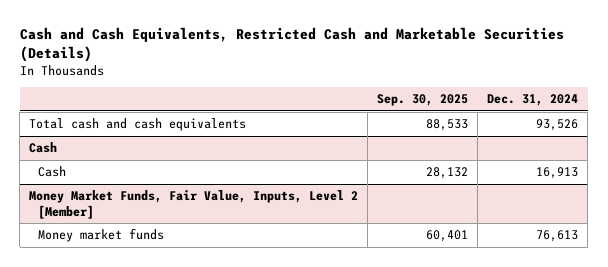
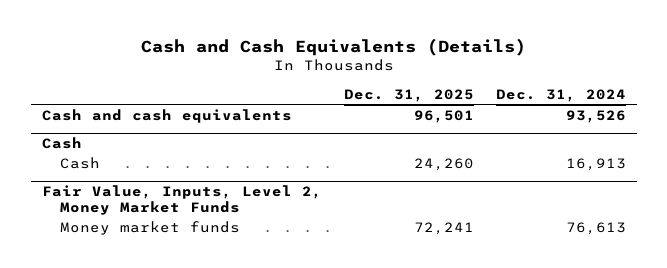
[19,26,564,62] Cash and Cash Equivalents, Restricted Cash and Marketable Securities (Details) -> [140,37,526,56] Cash and Cash Equivalents (Details)
[377,94,469,107] Sep. 30, 2025 -> none
none -> [343,88,474,102] Dec. 31, 2025
[29,118,247,132] Total cash and cash equivalents -> [41,108,292,123] Cash and cash equivalents
[29,190,359,219] Money Market Funds, Fair Value, Inputs, Level 2 [Member] -> [41,184,322,215] Fair Value, Inputs, Level 2, Money Market Funds

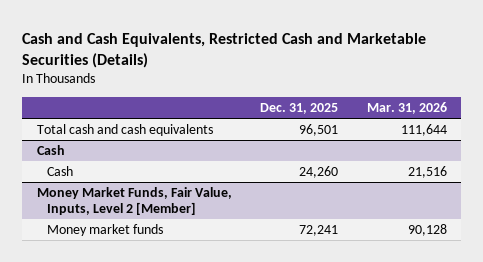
[140,37,526,56] Cash and Cash Equivalents (Details) -> [22,32,427,68] Cash and Cash Equivalents, Restricted Cash and Marketable Securities (Details)
[495,88,626,102] Dec. 31, 2024 -> none
none -> [366,101,447,114] Mar. 31, 2026
[41,108,292,123] Cash and cash equivalents -> [36,124,213,137] Total cash and cash equivalents
[41,184,322,215] Fair Value, Inputs, Level 2, Money Market Funds -> [36,187,232,216] Money Market Funds, Fair Value, Inputs, Level 2 [Member]

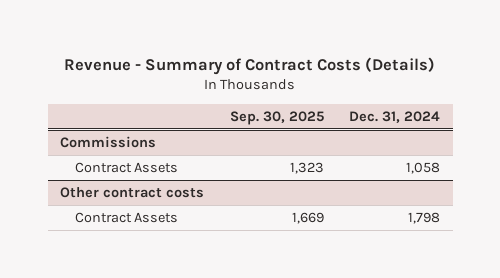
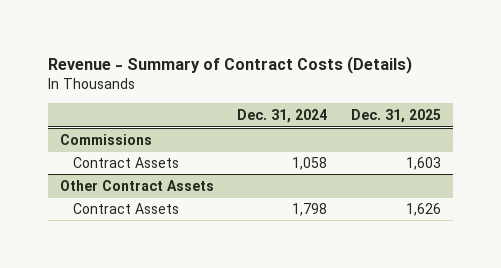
[229,110,324,125] Sep. 30, 2025 -> none
none -> [350,108,441,123] Dec. 31, 2025
[60,186,205,198] Other contract costs -> [59,179,214,191] Other Contract Assets

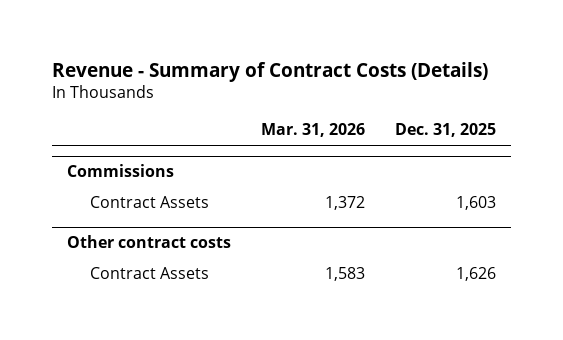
[237,108,328,123] Dec. 31, 2024 -> none
none -> [261,123,366,138] Mar. 31, 2026
[59,179,214,191] Other Contract Assets -> [66,235,231,249] Other contract costs

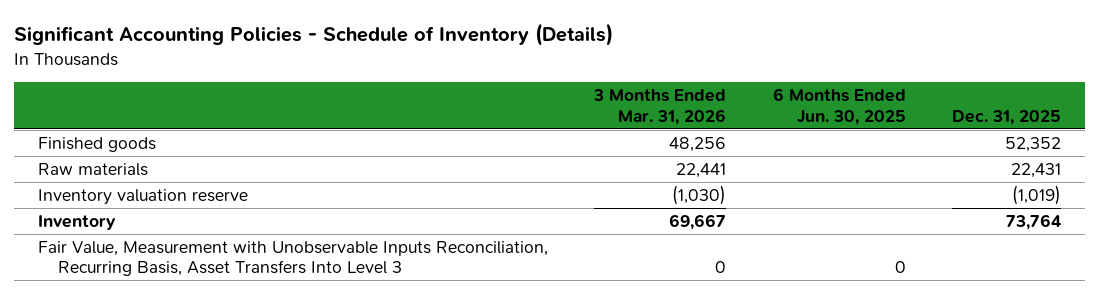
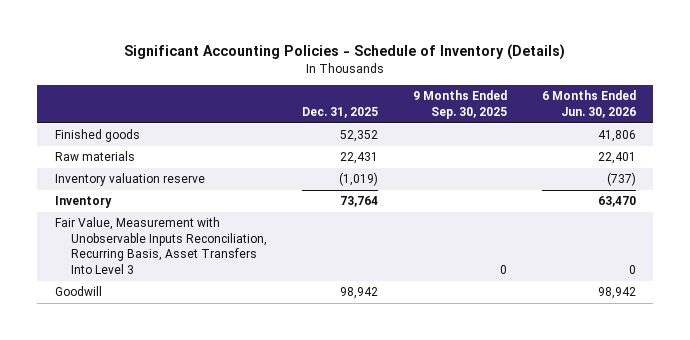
[593,89,727,125] 3 Months Ended Mar. 31, 2026 -> none
[772,88,906,125] 6 Months Ended Jun. 30, 2025 -> none
none -> [412,90,507,120] 9 Months Ended Sep. 30, 2025
none -> [541,90,636,119] 6 Months Ended Jun. 30, 2026
none -> [54,286,102,297] Goodwill

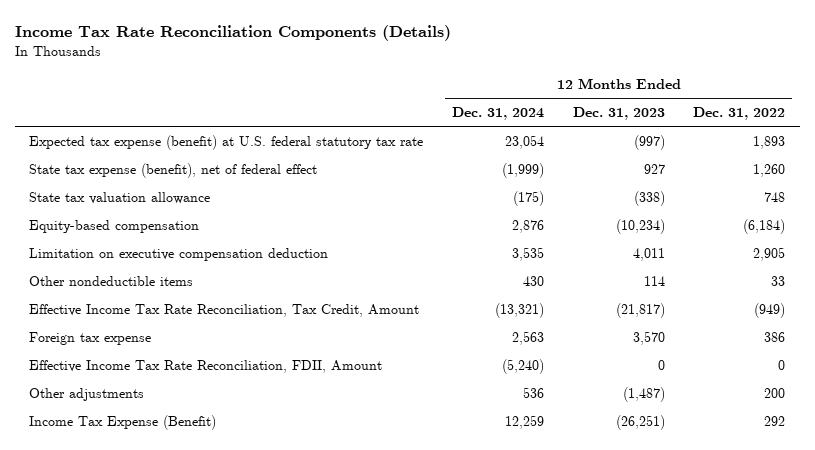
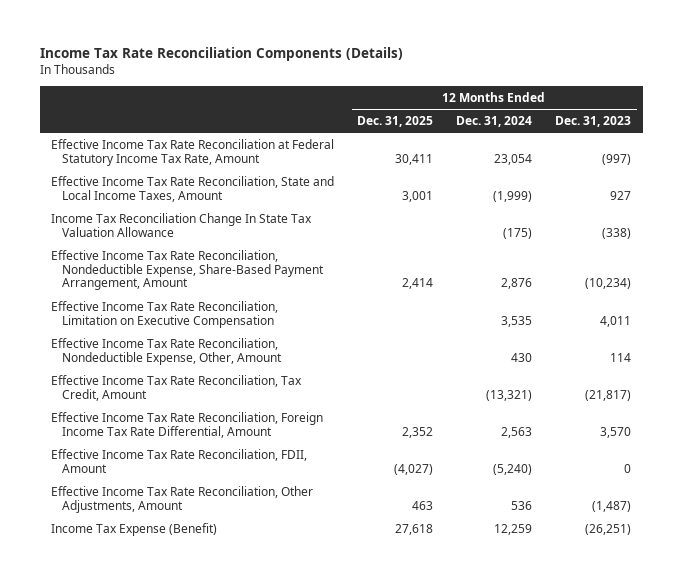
[693,107,786,121] Dec. 31, 2022 -> none
none -> [357,115,434,127] Dec. 31, 2025
[29,135,424,151] Expected tax expense (benefit) at U.S. federal statutory tax rate -> [51,138,335,166] Effective Income Tax Rate Reconciliation at Federal Statutory Income Tax Rate, Amount
[29,163,318,179] State tax expense (benefit), net of federal effect -> [51,175,335,202] Effective Income Tax Rate Reconciliation, State and Local Income Taxes, Amount
[29,192,211,205] State tax valuation allowance -> [51,212,313,237] Income Tax Reconciliation Change In State Tax Valuation Allowance
[29,220,200,234] Equity-based compensation -> [51,249,325,291] Effective Income Tax Rate Reconciliation, Nondeductible Expense, Share-Based Payment Arrangement, Amount
[29,248,329,262] Limitation on executive compensation deduction -> [51,300,279,328] Effective Income Tax Rate Reconciliation, Limitation on Executive Compensation
[29,276,194,287] Other nondeductible items -> [51,337,283,365] Effective Income Tax Rate Reconciliation, Nondeductible Expense, Other, Amount
[29,332,152,346] Foreign tax expense -> [51,411,324,438] Effective Income Tax Rate Reconciliation, Foreign Income Tax Rate Differential, Amount
[29,388,145,402] Other adjustments -> [51,485,314,513] Effective Income Tax Rate Reconciliation, Other Adjustments, Amount

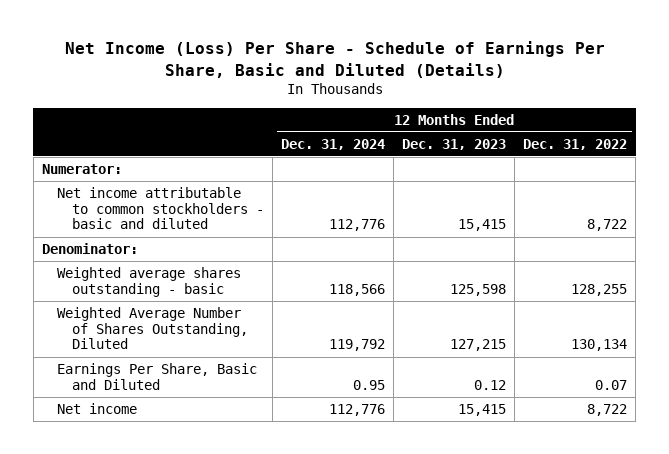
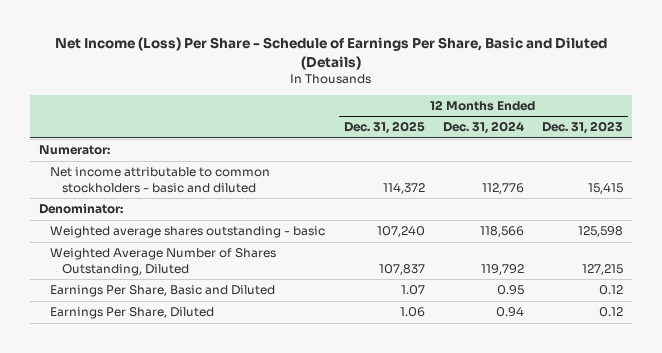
[523,138,628,150] Dec. 31, 2022 -> none
none -> [343,121,425,135] Dec. 31, 2025
[56,403,137,415] Net income -> none
none -> [50,307,215,320] Earnings Per Share, Diluted

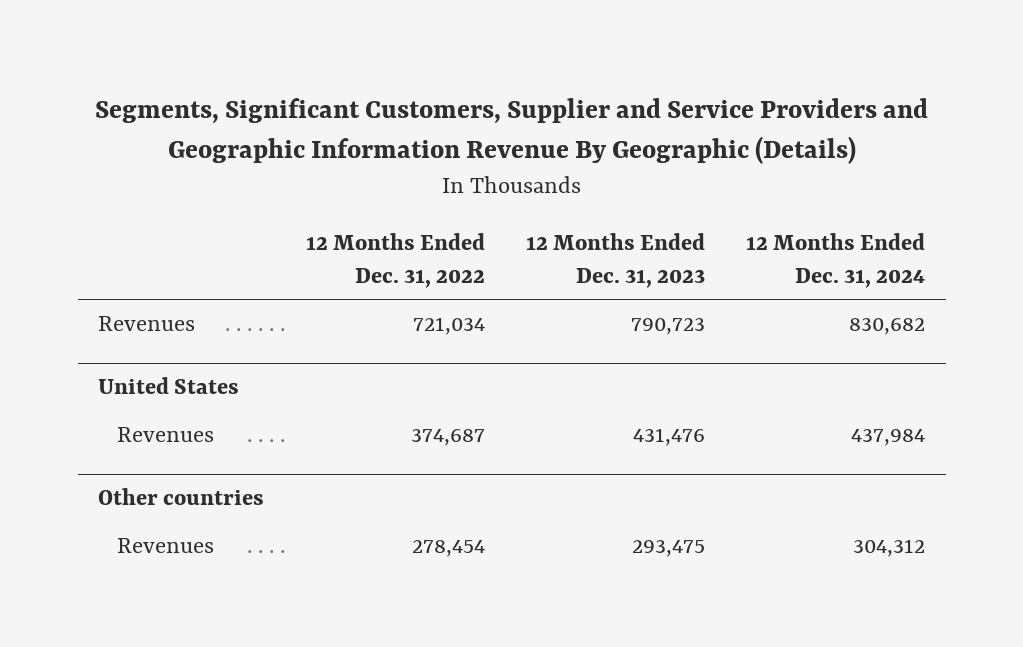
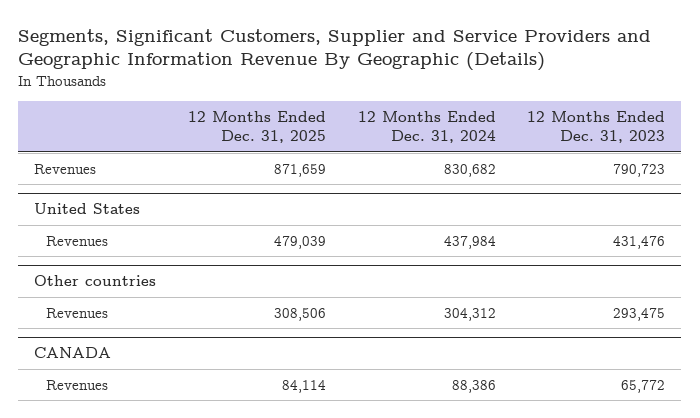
[305,233,485,289] 12 Months Ended Dec. 31, 2022 -> none
none -> [187,110,326,144] 12 Months Ended Dec. 31, 2025
none -> [34,347,112,359] CANADA
none -> [46,379,109,390] Revenues

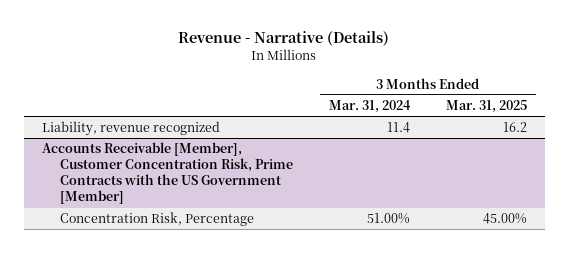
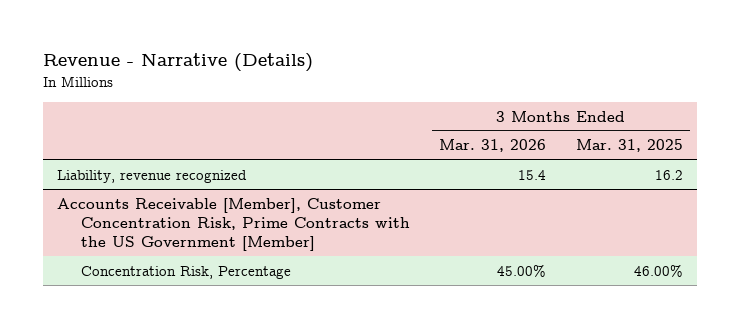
[328,100,411,114] Mar. 31, 2024 -> none
none -> [439,139,547,153] Mar. 31, 2026
[483,213,528,225] 45.00% -> [633,263,683,277] 46.00%

